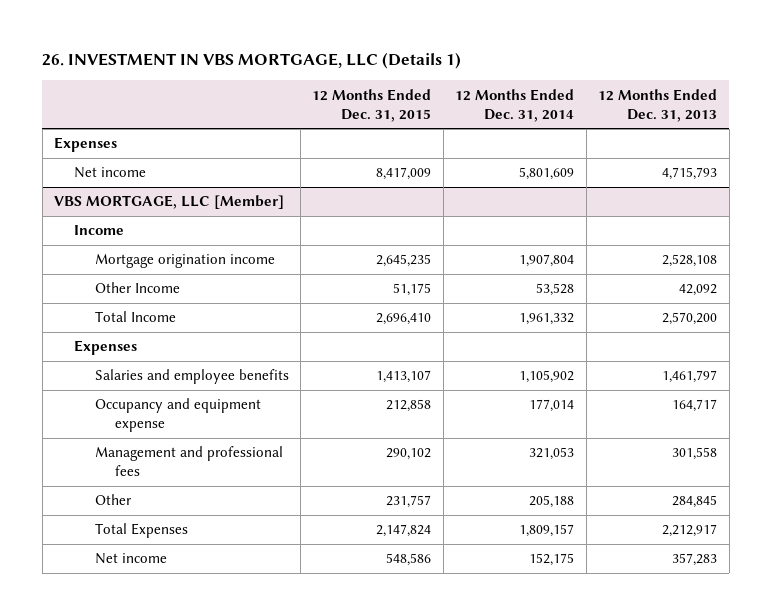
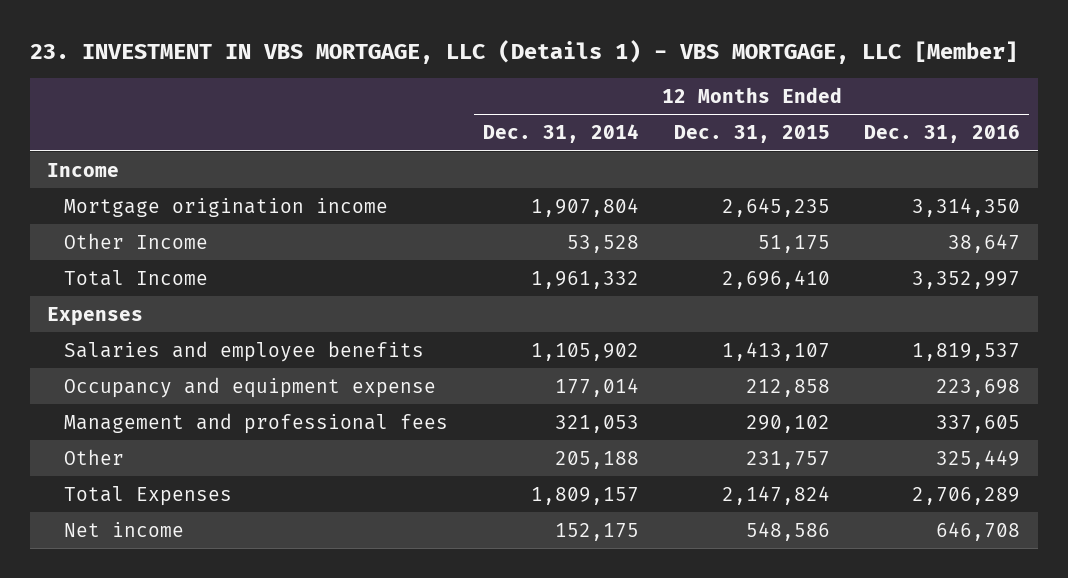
[42,52,462,70] 26. INVESTMENT IN VBS MORTGAGE, LLC (Details 1) -> [30,40,1019,65] 23. INVESTMENT IN VBS MORTGAGE, LLC (Details 1) - VBS MORTGAGE, LLC [Member]
[598,88,718,122] 12 Months Ended Dec. 31, 2013 -> none
none -> [864,125,1021,144] Dec. 31, 2016
[54,137,118,153] Expenses -> none
[74,167,147,179] Net income -> none
[54,195,285,210] VBS MORTGAGE, LLC [Member] -> none

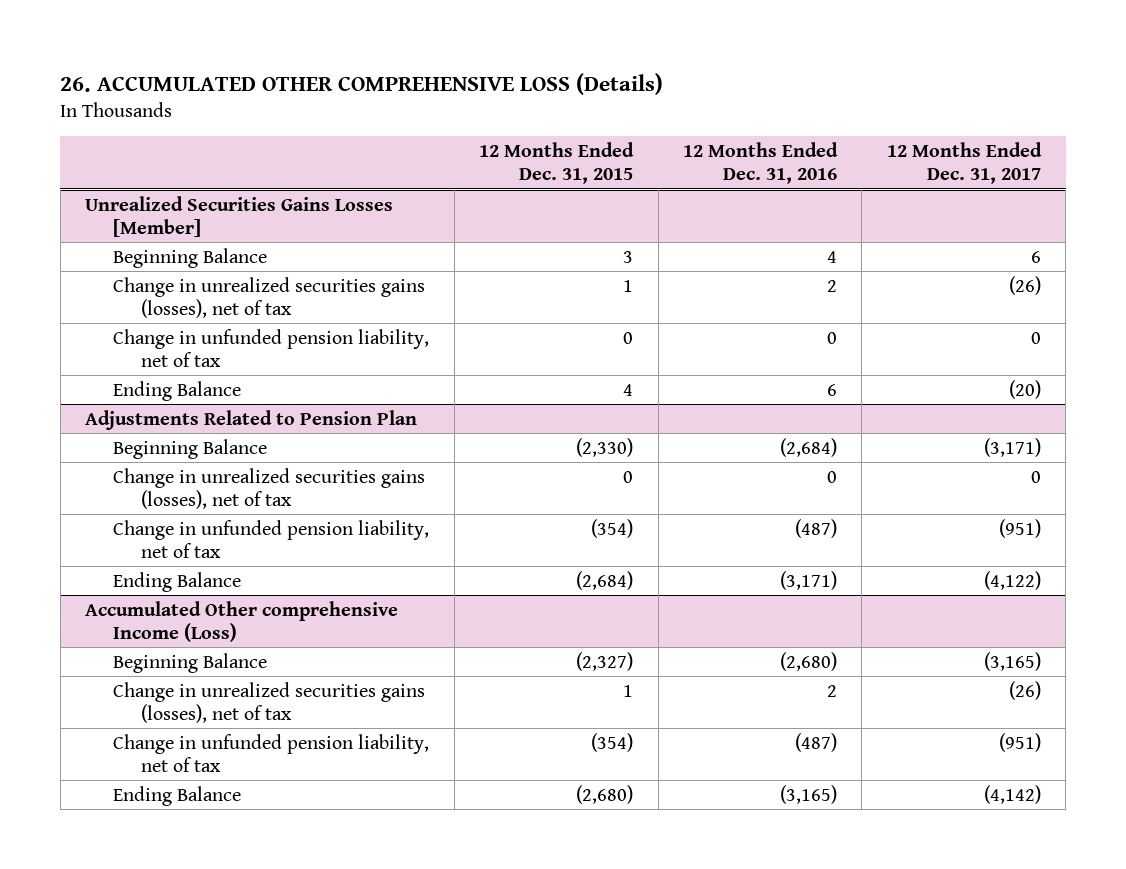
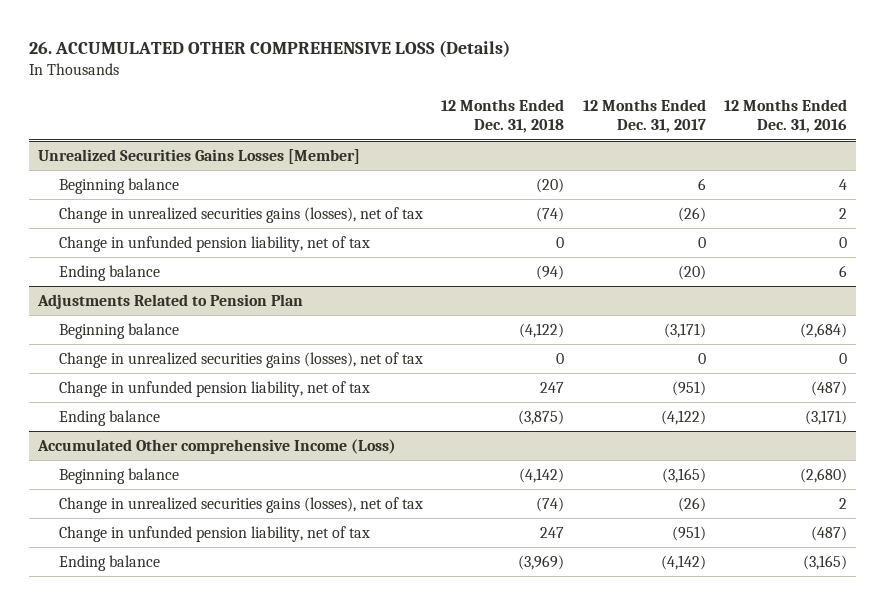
[479,141,635,185] 12 Months Ended Dec. 31, 2015 -> none
none -> [441,98,565,134] 12 Months Ended Dec. 31, 2018
[113,247,268,268] Beginning Balance -> [58,177,179,194] Beginning balance
[113,380,242,401] Ending Balance -> [58,264,160,281] Ending balance
[113,438,268,459] Beginning Balance -> [58,322,179,339] Beginning balance
[113,571,242,592] Ending Balance -> [58,409,160,426] Ending balance
[113,652,268,673] Beginning Balance -> [58,467,179,484] Beginning balance
[113,785,242,806] Ending Balance -> [58,554,160,571] Ending balance

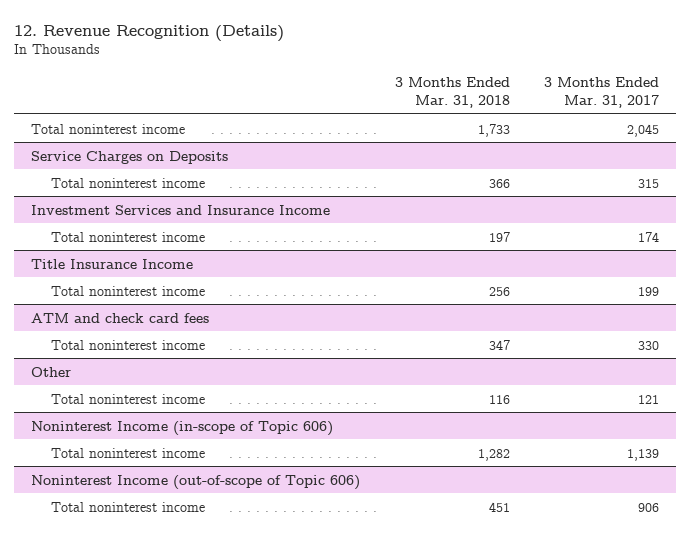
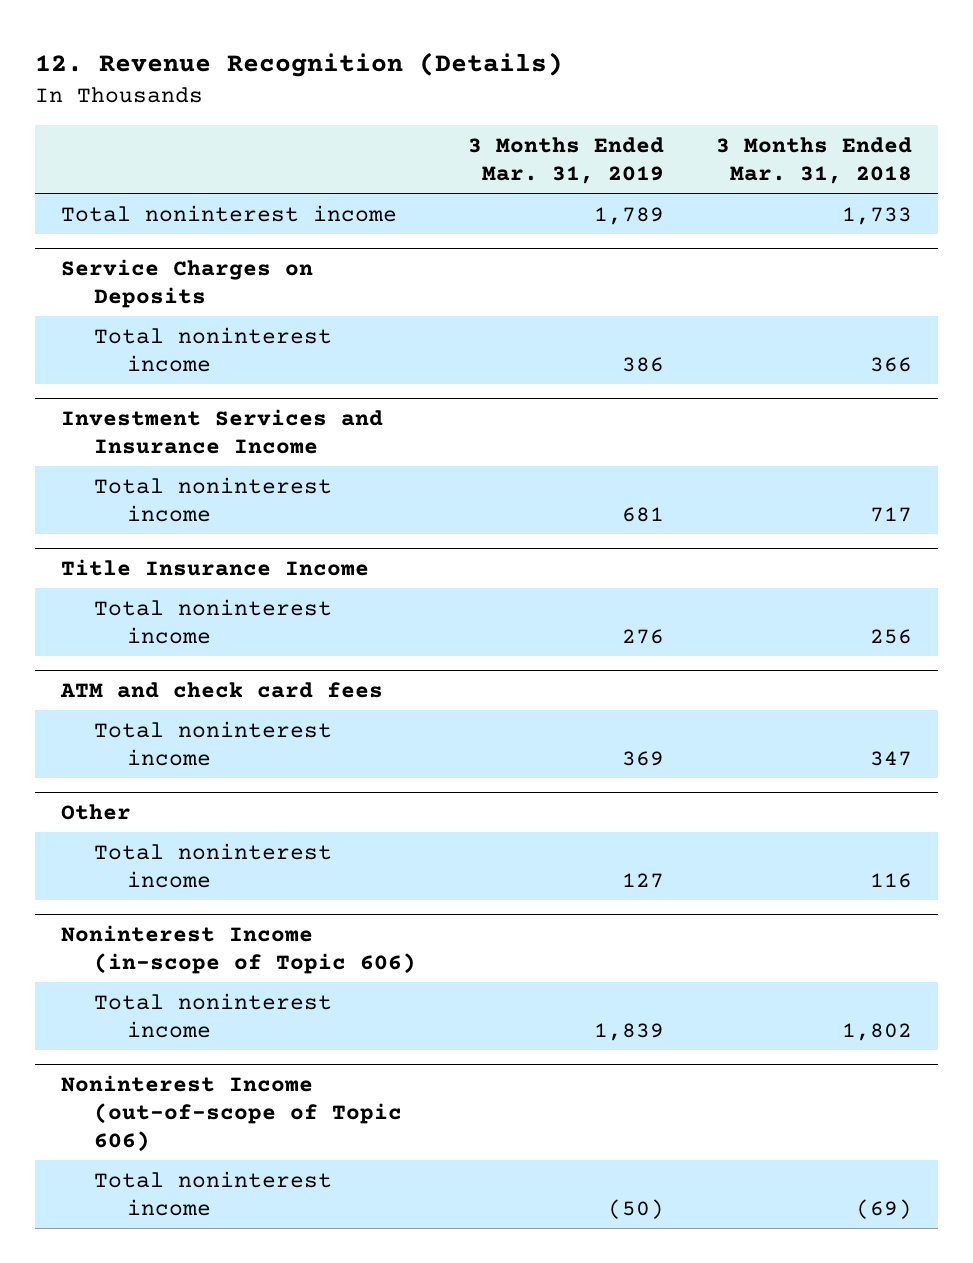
[544,76,660,108] 3 Months Ended Mar. 31, 2017 -> none
none -> [468,137,665,185] 3 Months Ended Mar. 31, 2019
[488,231,510,242] 197 -> [870,506,913,522] 717
[477,448,510,461] 1,282 -> [842,1022,913,1041] 1,802
[488,501,510,512] 451 -> [856,1198,913,1219] (69)

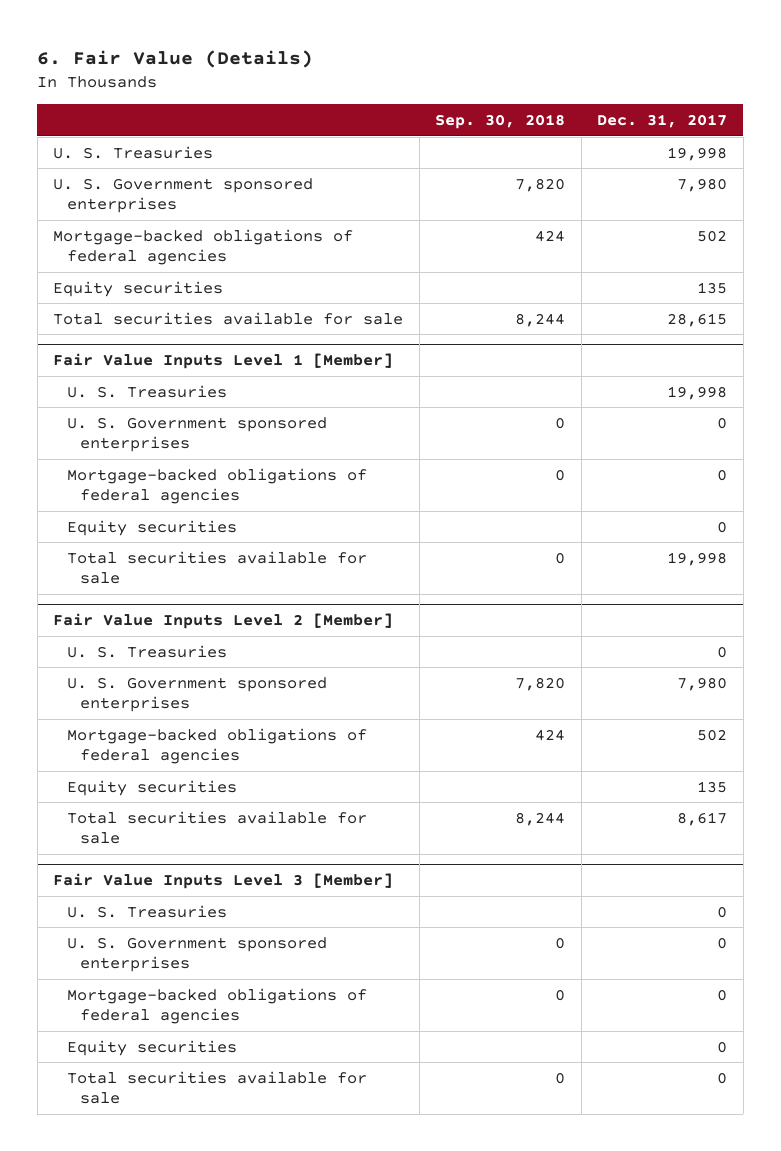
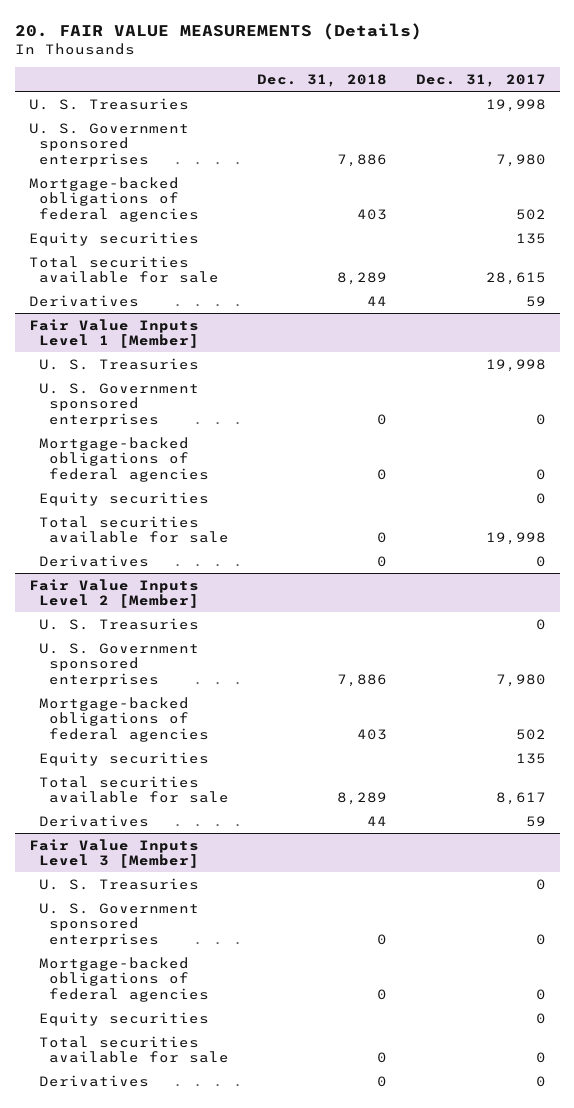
[37,49,314,68] 6. Fair Value (Details) -> [14,22,422,40] 20. FAIR VALUE MEASUREMENTS (Details)
[435,114,566,130] Sep. 30, 2018 -> none
none -> [257,74,388,88] Dec. 31, 2018
none -> [28,294,139,307] Derivatives
none -> [39,554,150,567] Derivatives
none -> [39,814,150,827] Derivatives
none -> [39,1074,150,1087] Derivatives

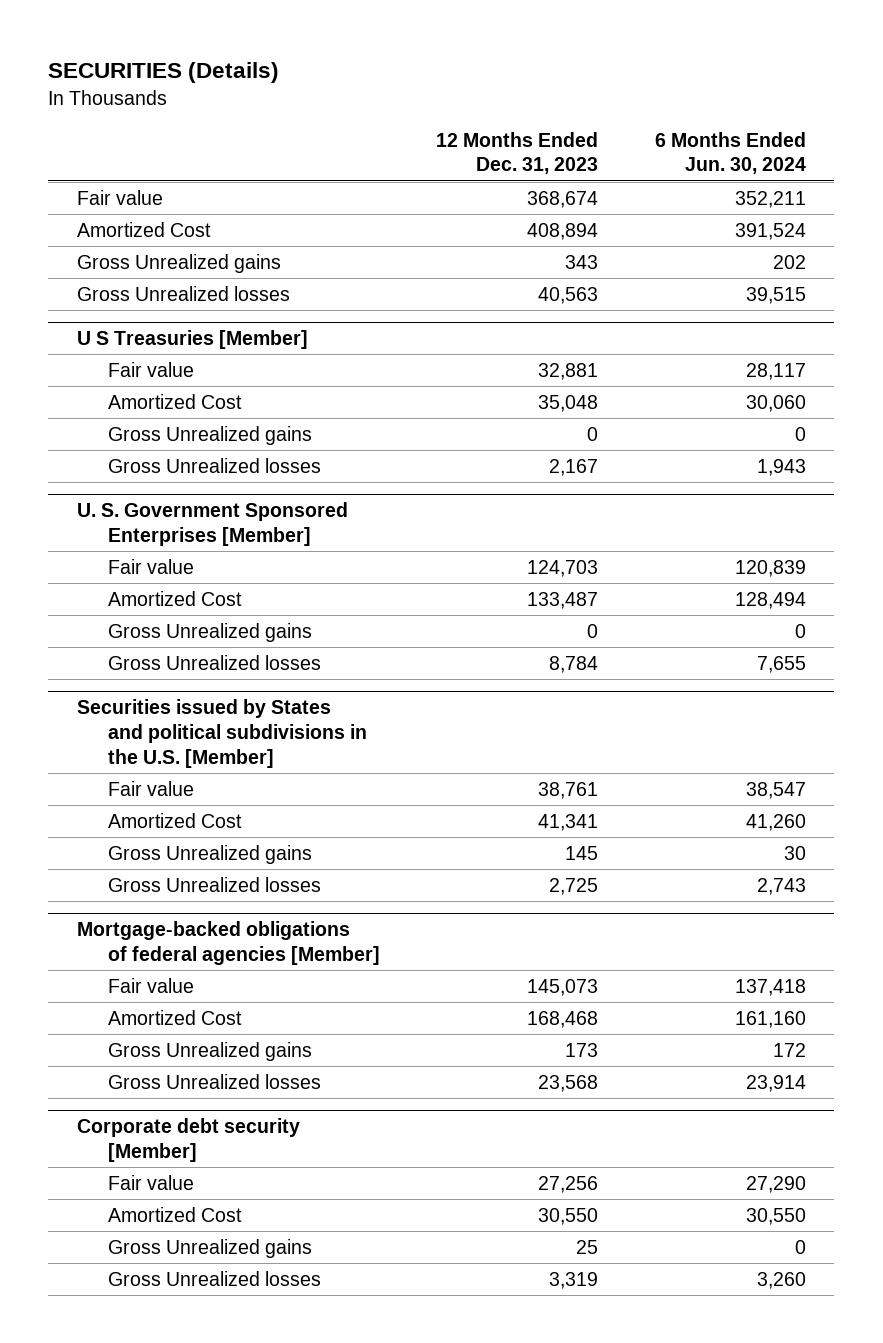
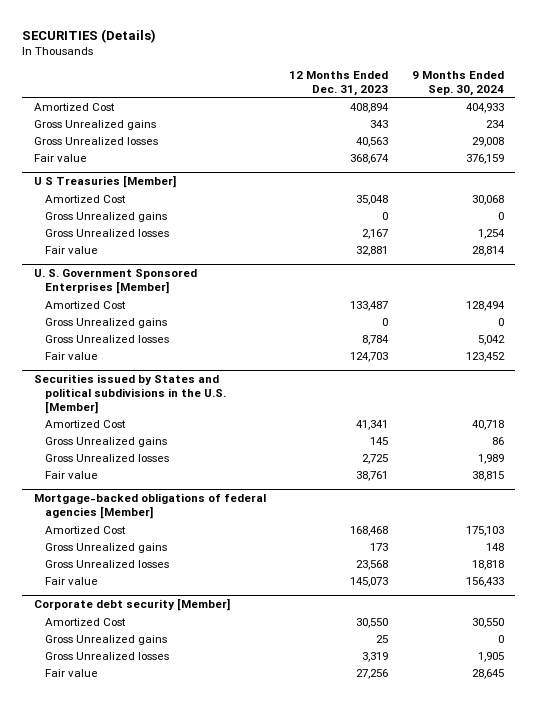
[654,131,806,175] 6 Months Ended Jun. 30, 2024 -> none
none -> [411,71,504,96] 9 Months Ended Sep. 30, 2024
[76,189,163,205] Fair value -> [33,153,87,162] Fair value
[107,361,194,377] Fair value -> [45,245,99,254] Fair value
[107,558,194,574] Fair value -> [45,351,99,360] Fair value
[107,780,194,796] Fair value -> [45,470,99,479] Fair value
[107,977,194,993] Fair value -> [45,576,99,585] Fair value
[107,1174,194,1190] Fair value -> [45,668,99,677] Fair value

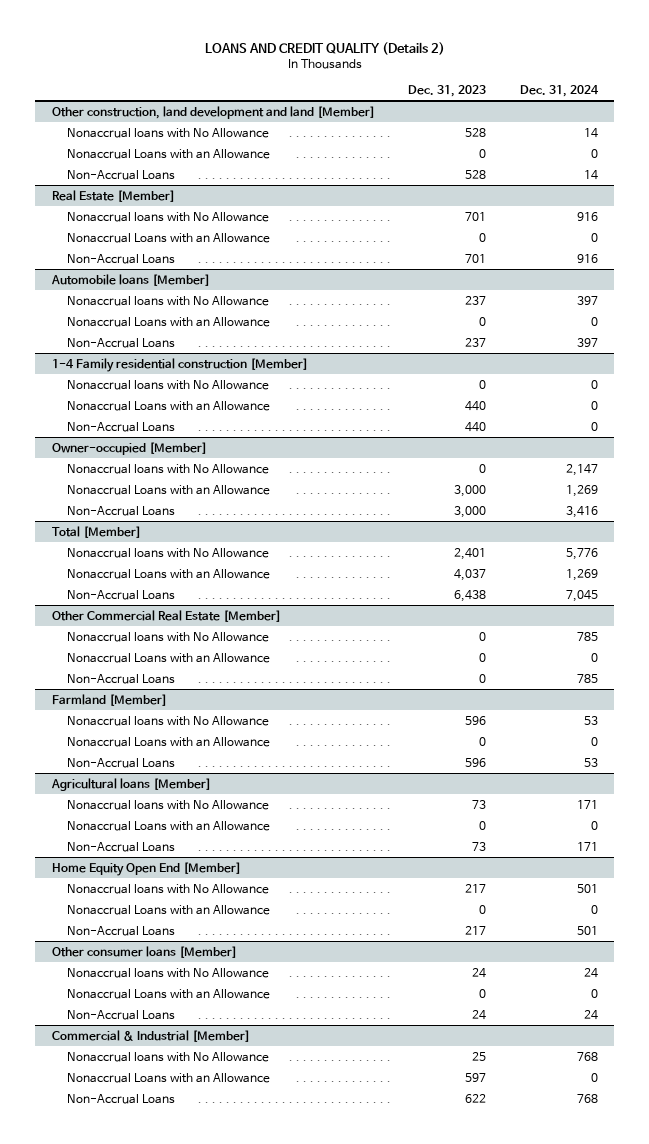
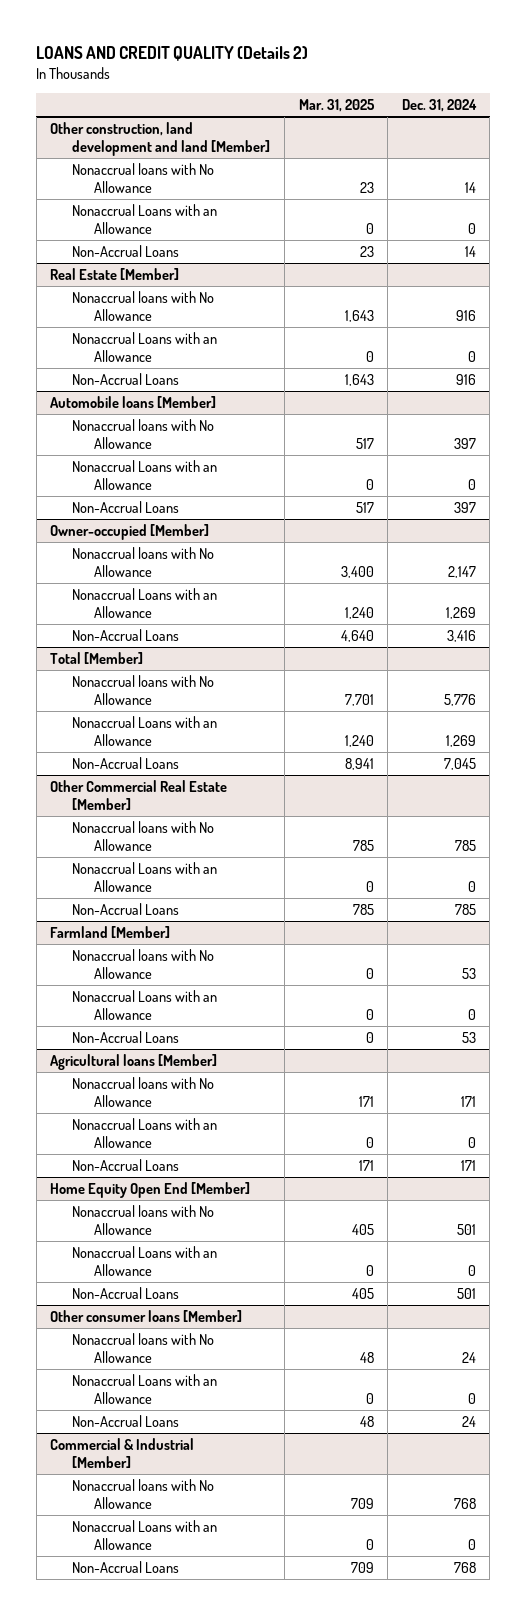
[408,84,487,97] Dec. 31, 2023 -> none
none -> [298,99,375,113] Mar. 31, 2025
[51,357,308,372] 1-4 Family residential construction [Member] -> none
[67,379,270,390] Nonaccrual loans with No Allowance -> none
[67,400,271,411] Nonaccrual Loans with an Allowance -> none
[67,421,176,432] Non-Accrual Loans -> none

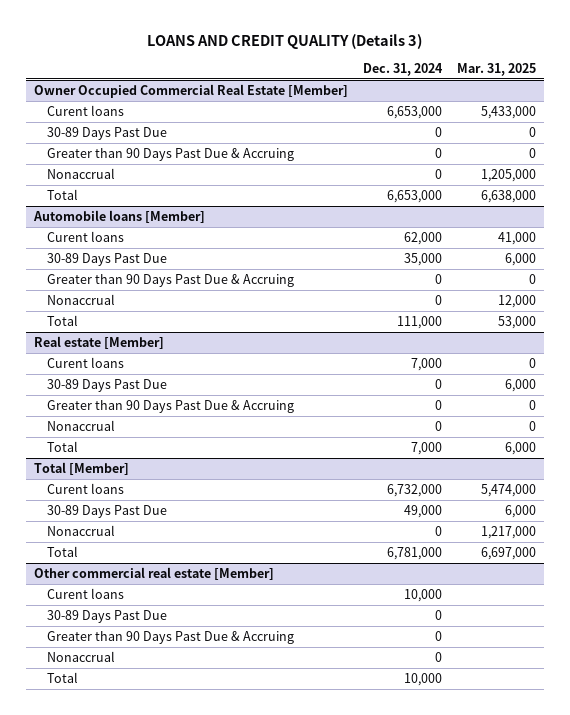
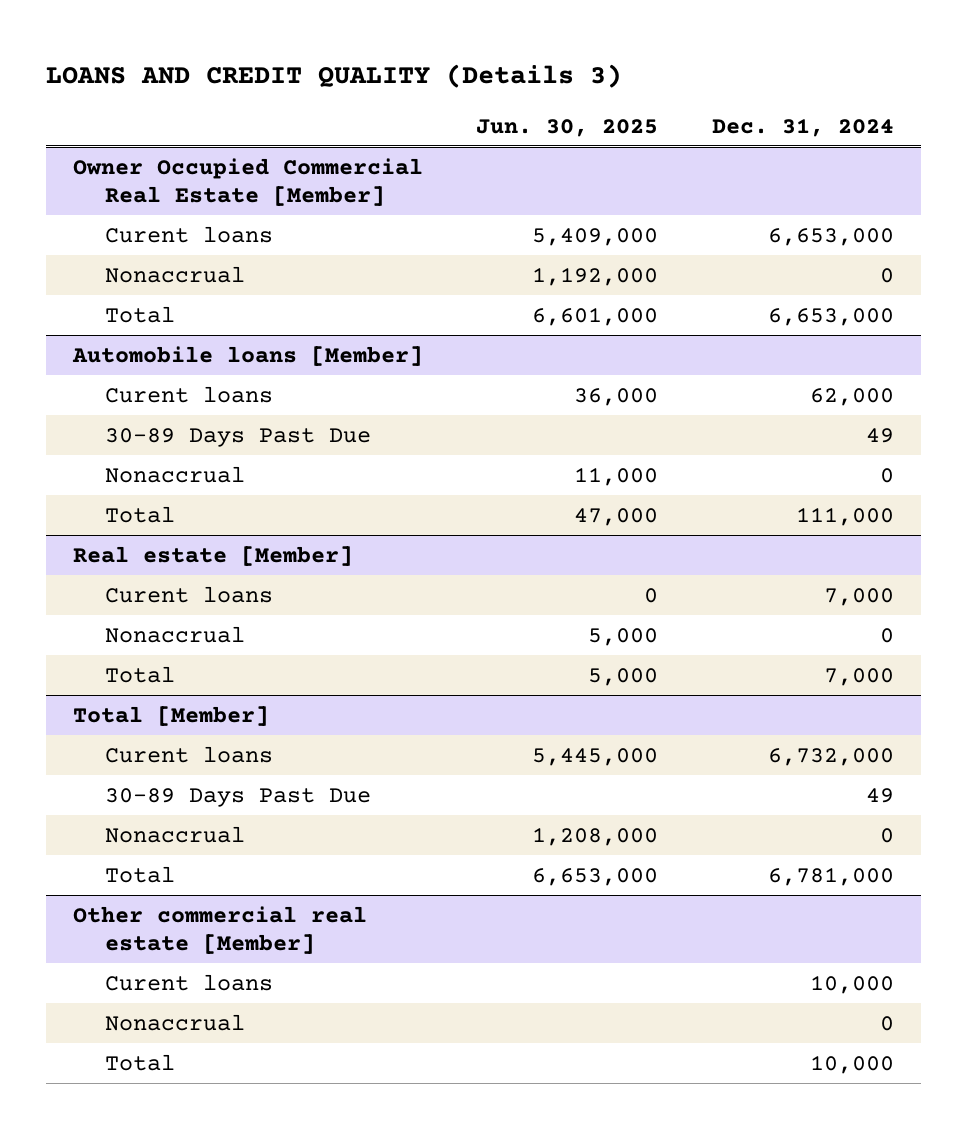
[457,63,537,77] Mar. 31, 2025 -> none
none -> [476,118,659,137] Jun. 30, 2025
[46,126,167,140] 30-89 Days Past Due -> none
[46,147,294,161] Greater than 90 Days Past Due & Accruing -> none
[46,273,294,287] Greater than 90 Days Past Due & Accruing -> none
[404,252,443,266] 35,000 -> [866,427,895,443] 49
[46,378,167,392] 30-89 Days Past Due -> none
[46,399,294,413] Greater than 90 Days Past Due & Accruing -> none
[404,504,443,518] 49,000 -> [866,787,895,803] 49
[46,609,167,623] 30-89 Days Past Due -> none
[46,630,294,644] Greater than 90 Days Past Due & Accruing -> none

